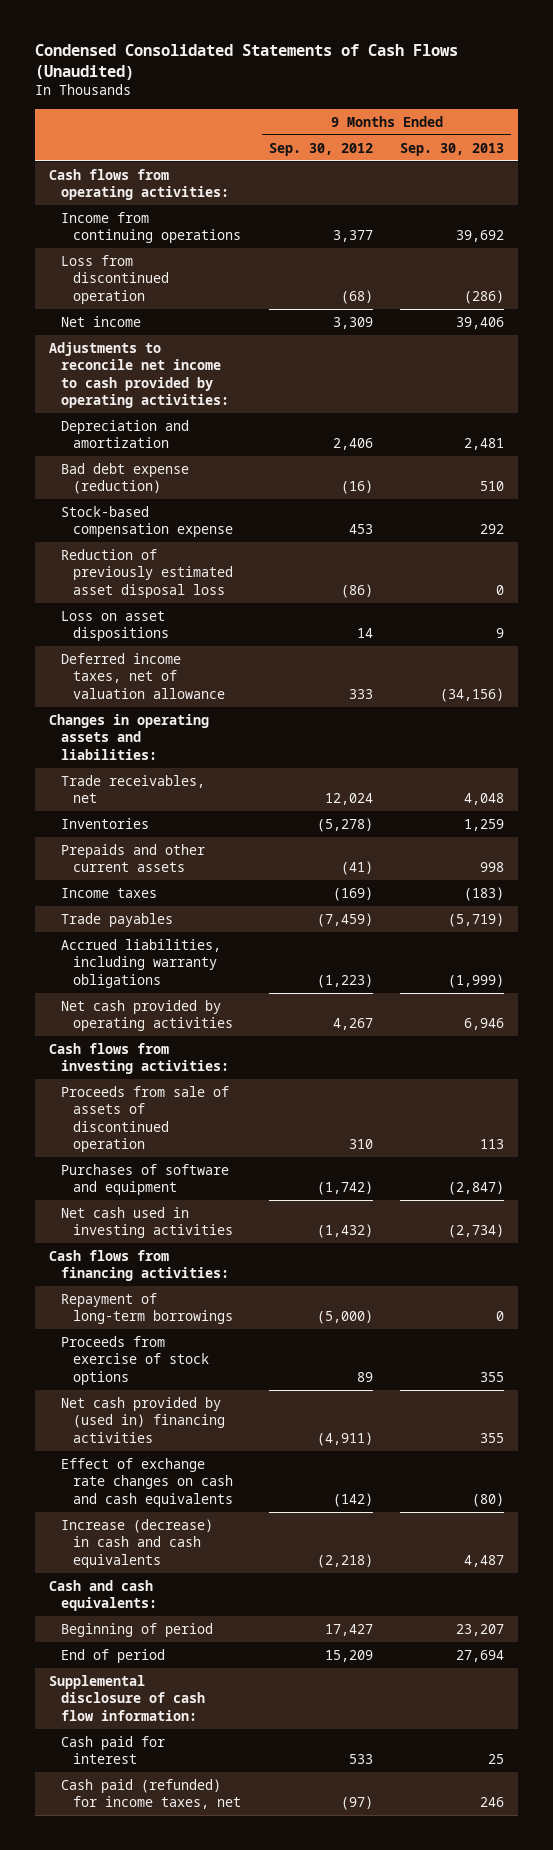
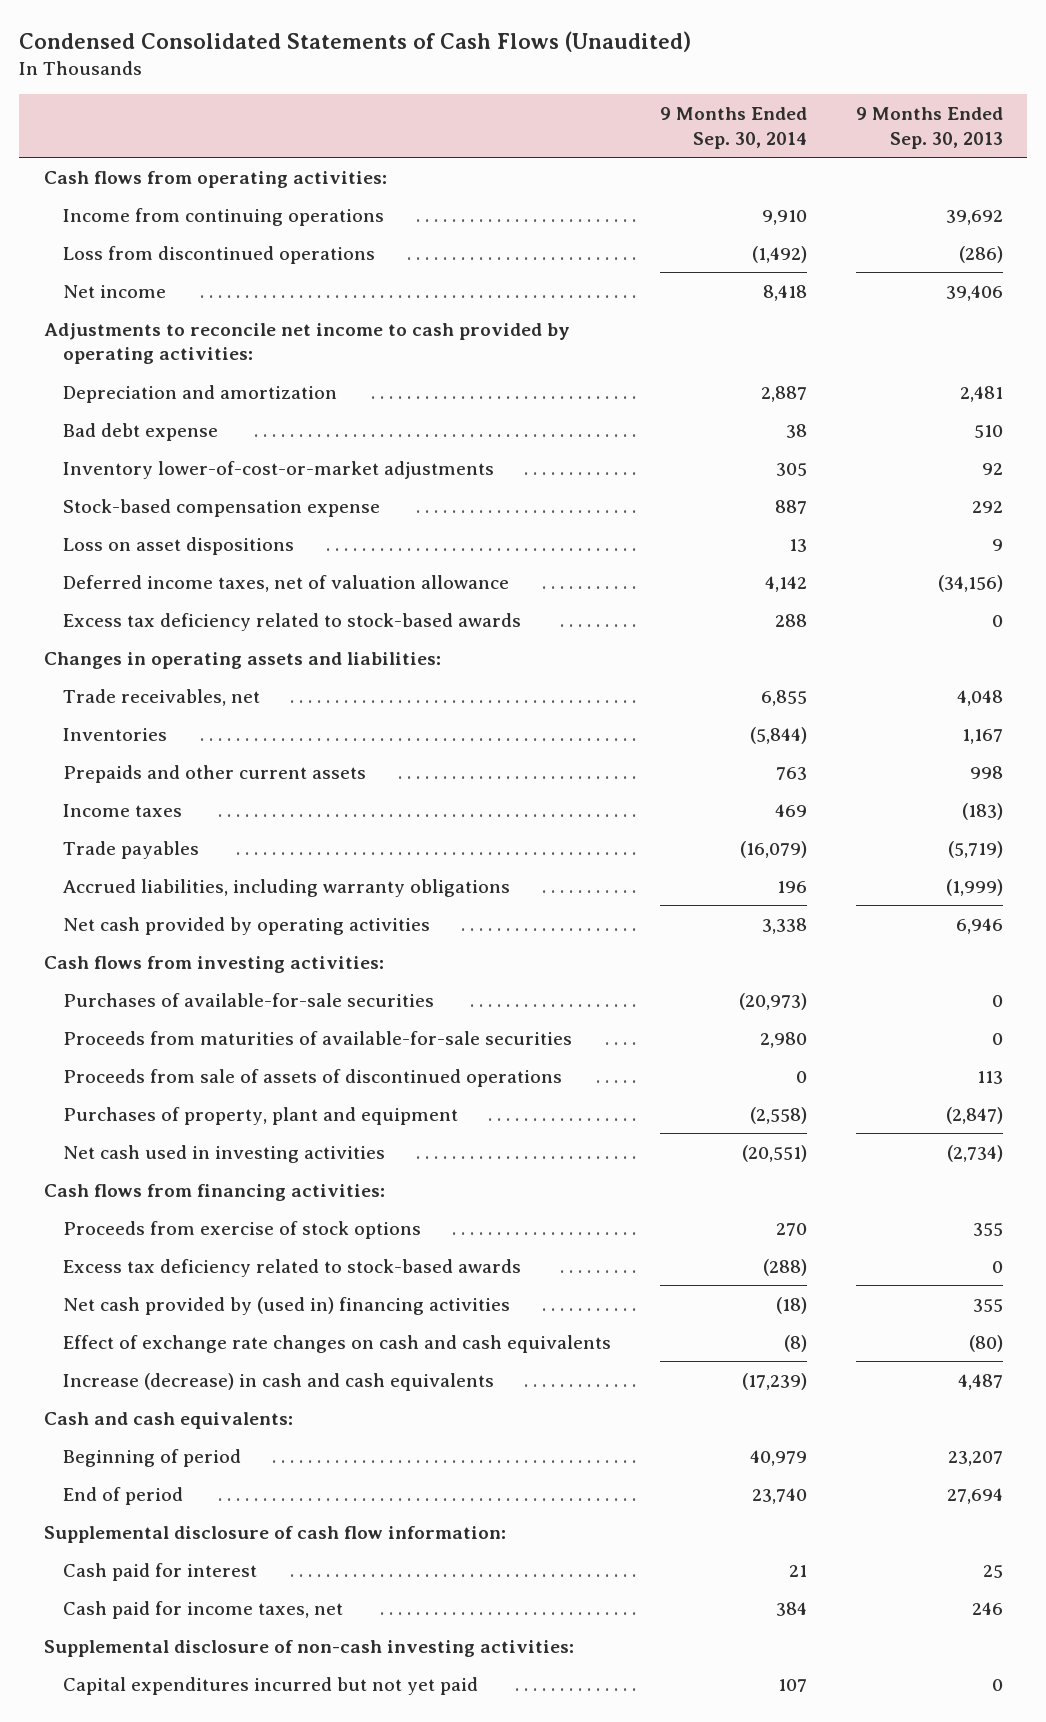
[268,142,373,156] Sep. 30, 2012 -> none
none -> [659,106,807,149] 9 Months Ended Sep. 30, 2014
[61,254,170,304] Loss from discontinued operation -> [63,245,376,264] Loss from discontinued operations
[61,462,190,495] Bad debt expense (reduction) -> [63,422,219,441] Bad debt expense
none -> [63,460,495,479] Inventory lower-of-cost-or-market adjustments
[61,548,234,598] Reduction of previously estimated asset disposal loss -> none
none -> [63,612,522,631] Excess tax deficiency related to stock-based awards
[464,818,505,831] 1,259 -> [961,728,1003,744] 1,167
none -> [63,992,435,1007] Purchases of available-for-sale securities
none -> [63,1030,573,1045] Proceeds from maturities of available-for-sale securities
[61,1085,230,1152] Proceeds from sale of assets of discontinued operation -> [63,1068,563,1087] Proceeds from sale of assets of discontinued operations
[61,1163,230,1196] Purchases of software and equipment -> [63,1106,459,1125] Purchases of property, plant and equipment
[61,1292,234,1325] Repayment of long-term borrowings -> none
none -> [63,1258,522,1277] Excess tax deficiency related to stock-based awards
[61,1778,242,1810] Cash paid (refunded) for income taxes, net -> [63,1600,344,1619] Cash paid for income taxes, net
none -> [43,1639,574,1657] Supplemental disclosure of non-cash investing activities:
none -> [63,1676,479,1695] Capital expenditures incurred but not yet paid

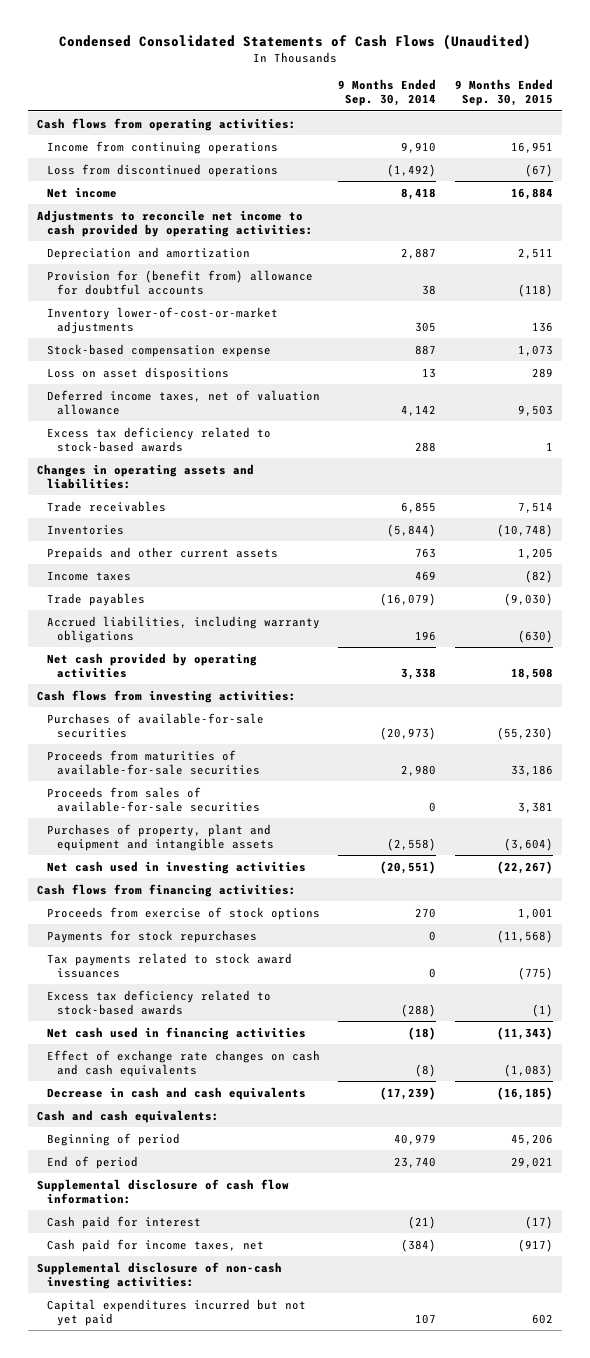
[855,106,1003,149] 9 Months Ended Sep. 30, 2013 -> none
none -> [454,79,553,107] 9 Months Ended Sep. 30, 2015
[63,422,219,441] Bad debt expense -> [47,269,314,295] Provision for (benefit from) allowance for doubtful accounts
[63,688,261,706] Trade receivables, net -> [47,500,167,512] Trade receivables
[63,1068,563,1087] Proceeds from sale of assets of discontinued operations -> none
none -> [47,786,261,812] Proceeds from sales of available-for-sale securities
[63,1106,459,1125] Purchases of property, plant and equipment -> [47,823,275,851] Purchases of property, plant and equipment and intangible assets
none -> [47,929,258,943] Payments for stock repurchases
none -> [47,952,293,978] Tax payments related to stock award issuances
[63,1296,511,1315] Net cash provided by (used in) financing activities -> [47,1026,307,1040] Net cash used in financing activities
[63,1372,495,1391] Increase (decrease) in cash and cash equivalents -> [47,1086,307,1100] Decrease in cash and cash equivalents
[788,1564,807,1577] 21 -> [408,1215,437,1229] (21)
[775,1601,807,1616] 384 -> [401,1238,437,1252] (384)

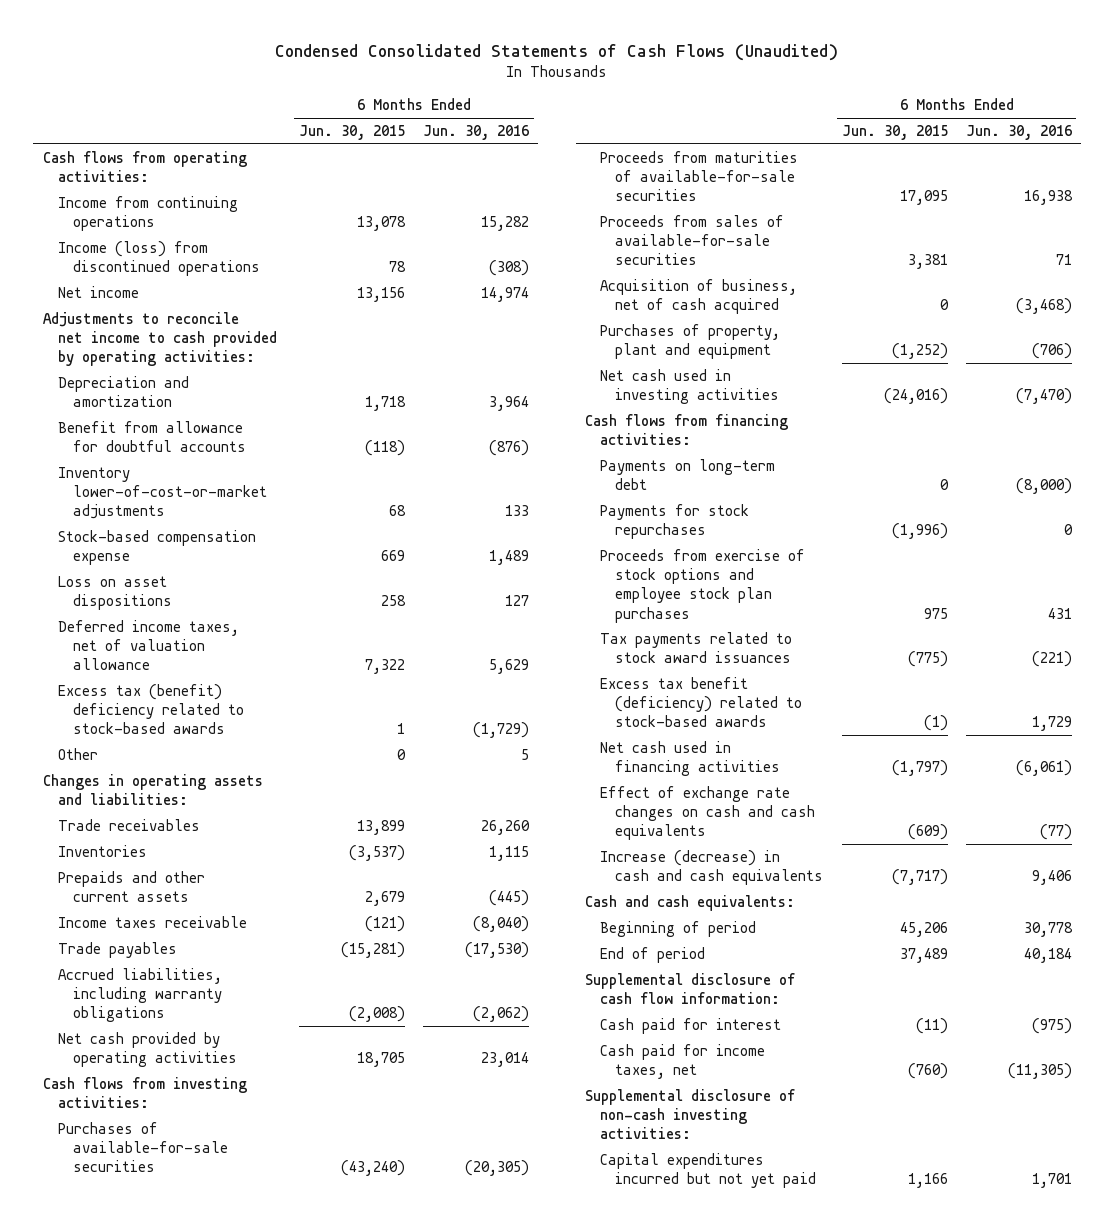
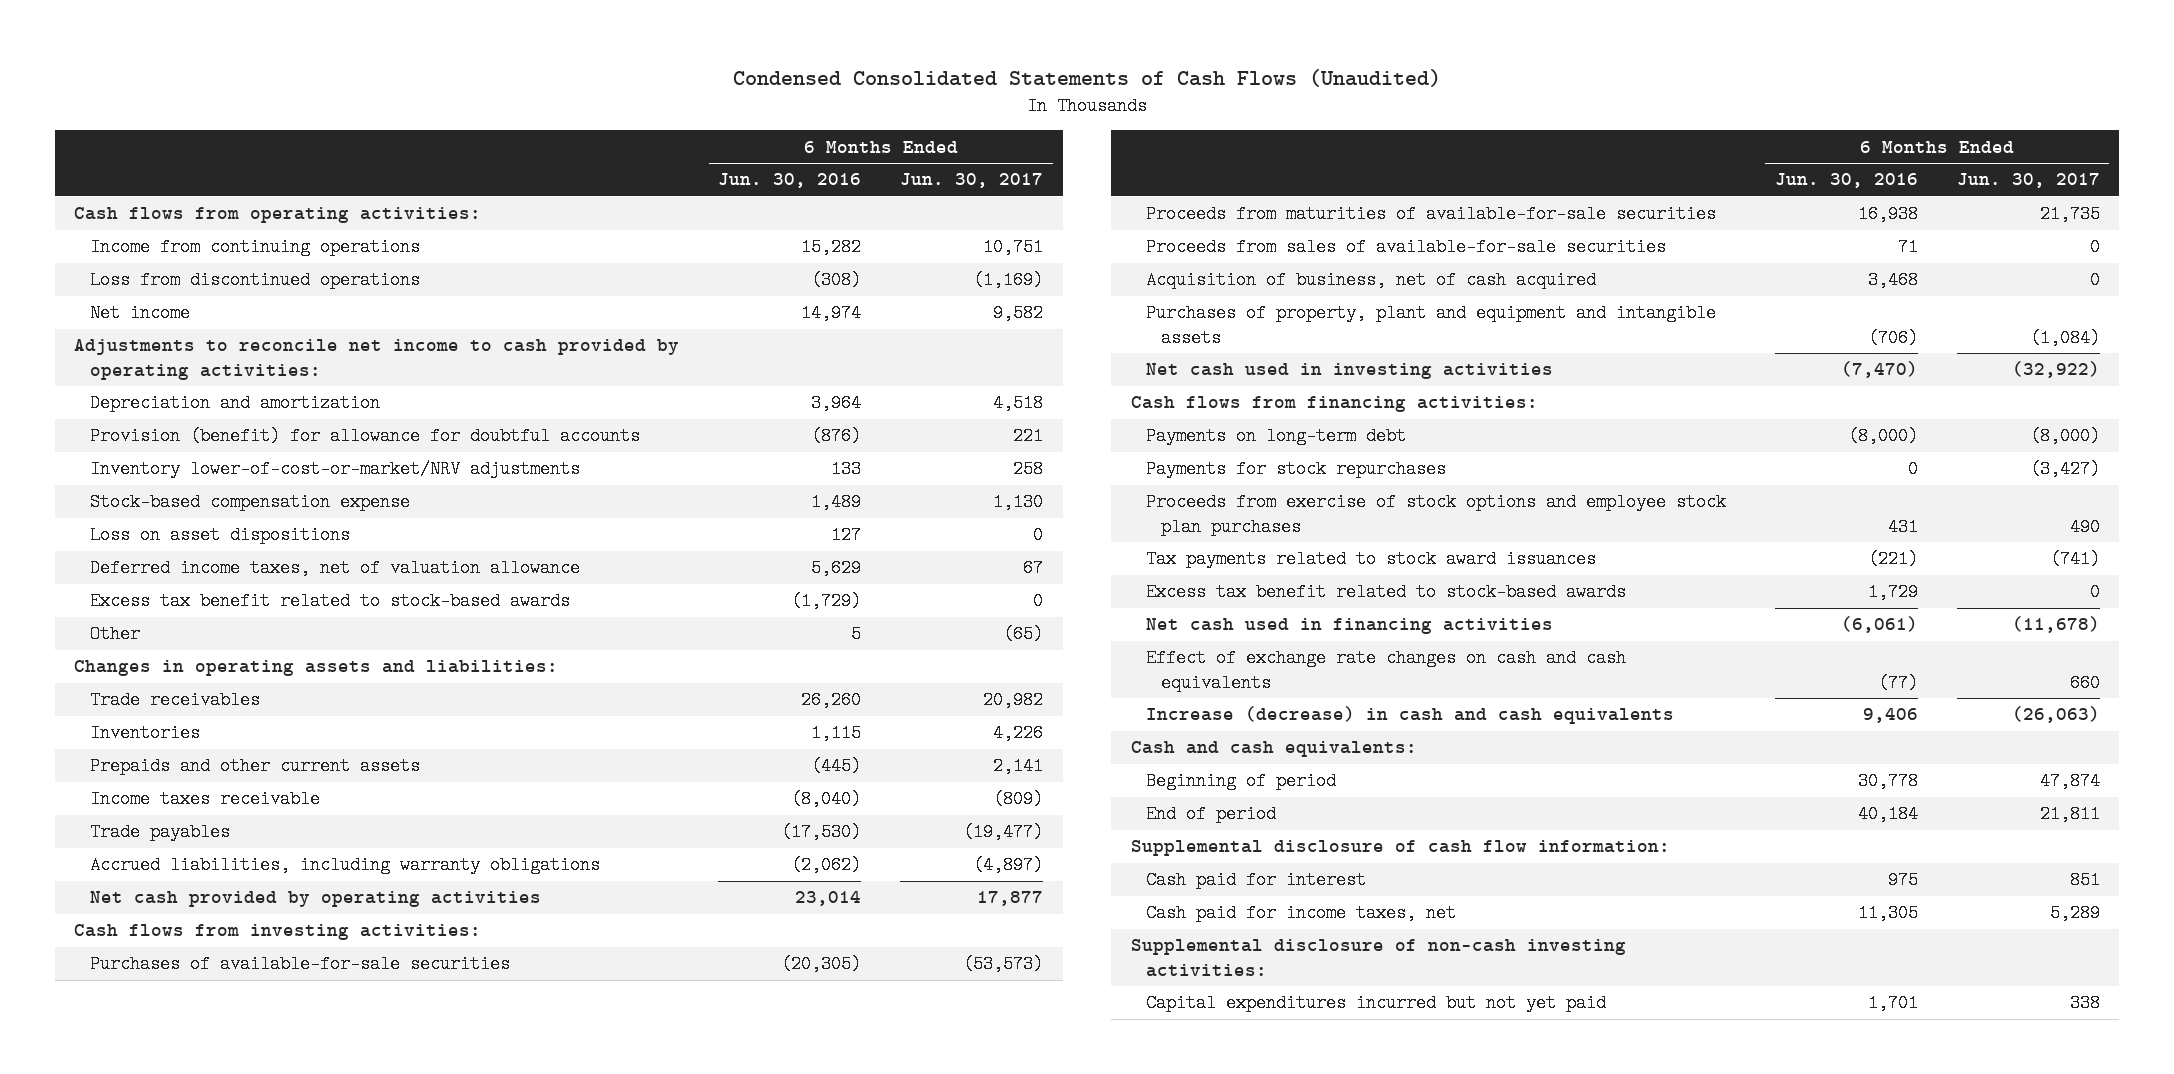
[298,125,405,141] Jun. 30, 2015 -> none
none -> [900,173,1044,189] Jun. 30, 2017
[57,241,260,277] Income (loss) from discontinued operations -> [89,271,420,290] Loss from discontinued operations
[57,421,246,453] Benefit from allowance for doubtful accounts -> [89,427,640,446] Provision (benefit) for allowance for doubtful accounts
[57,467,267,520] Inventory lower-of-cost-or-market adjustments -> [89,460,580,479] Inventory lower-of-cost-or-market/NRV adjustments
[57,684,244,735] Excess tax (benefit) deficiency related to stock-based awards -> [89,592,570,611] Excess tax benefit related to stock-based awards
[1015,298,1072,315] (3,468) -> [1867,271,1918,290] 3,468
[600,324,781,360] Purchases of property, plant and equipment -> [1145,304,1716,347] Purchases of property, plant and equipment and intangible assets
[600,677,803,728] Excess tax benefit (deficiency) related to stock-based awards -> [1145,583,1626,602] Excess tax benefit related to stock-based awards
[1031,1018,1072,1035] (975) -> [1887,871,1918,890] 975
[1007,1063,1072,1080] (11,305) -> [1857,904,1918,923] 11,305

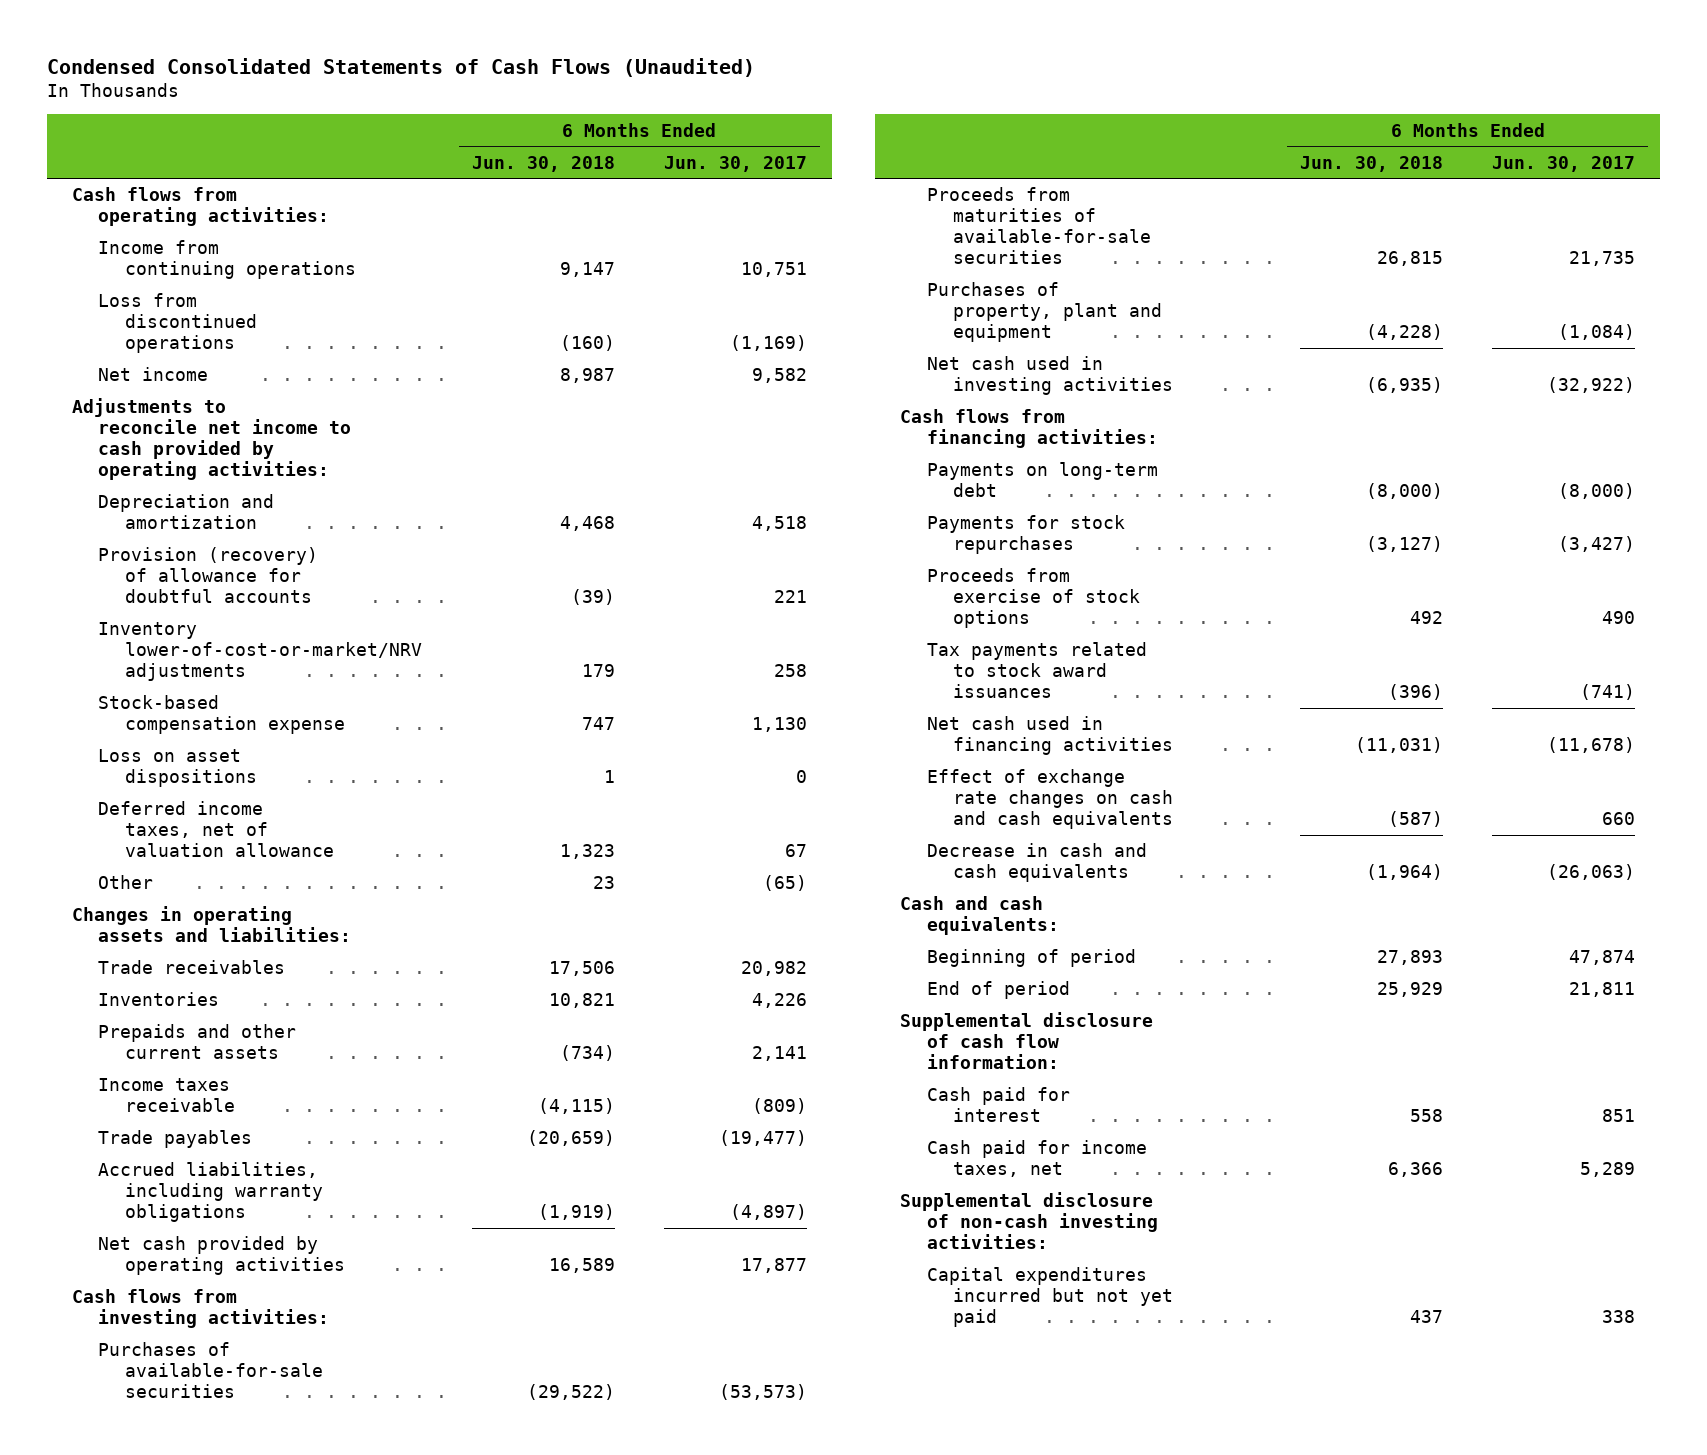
[718,173,862,189] Jun. 30, 2016 -> none
none -> [471,155,615,172] Jun. 30, 2018
[89,427,640,446] Provision (benefit) for allowance for doubtful accounts -> [98,547,319,604] Provision (recovery) of allowance for doubtful accounts
[89,592,570,611] Excess tax benefit related to stock-based awards -> none
[1145,238,1666,257] Proceeds from sales of available-for-sale securities -> none
[1145,271,1596,290] Acquisition of business, net of cash acquired -> none
[1145,304,1716,347] Purchases of property, plant and equipment and intangible assets -> [926,282,1163,343] Purchases of property, plant and equipment
[1145,493,1726,536] Proceeds from exercise of stock options and employee stock plan purchases -> [926,568,1141,629] Proceeds from exercise of stock options
[1145,583,1626,602] Excess tax benefit related to stock-based awards -> none
[1145,706,1674,725] Increase (decrease) in cash and cash equivalents -> [926,843,1147,883] Decrease in cash and cash equivalents

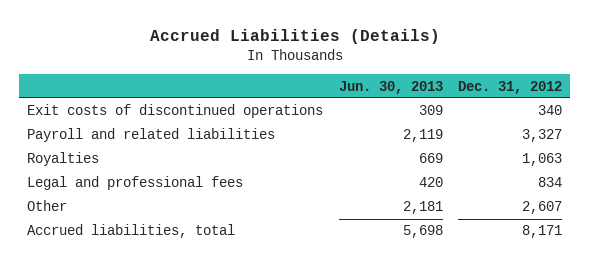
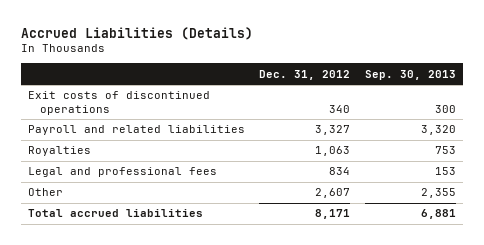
[338,80,443,94] Jun. 30, 2013 -> none
none -> [364,69,456,80] Sep. 30, 2013
[26,224,235,239] Accrued liabilities, total -> [27,209,203,218] Total accrued liabilities

